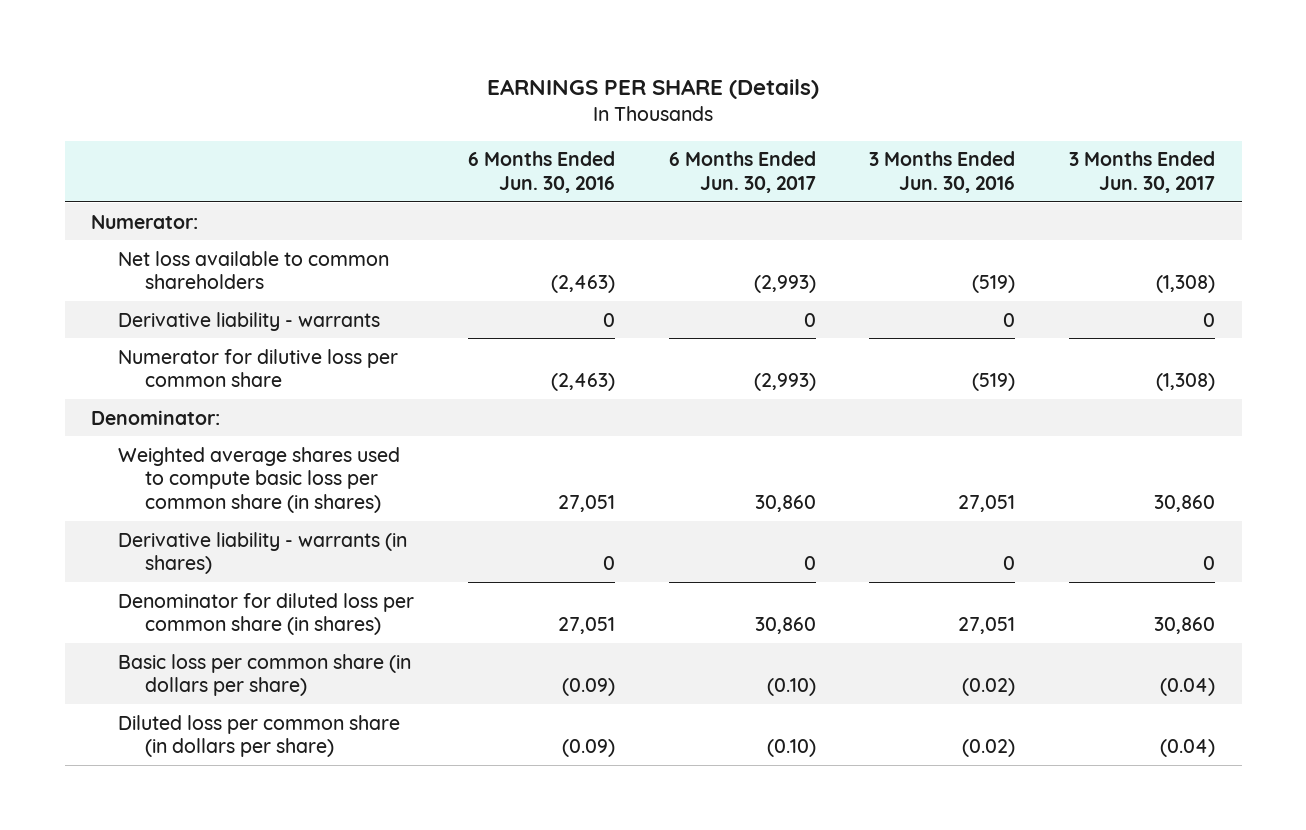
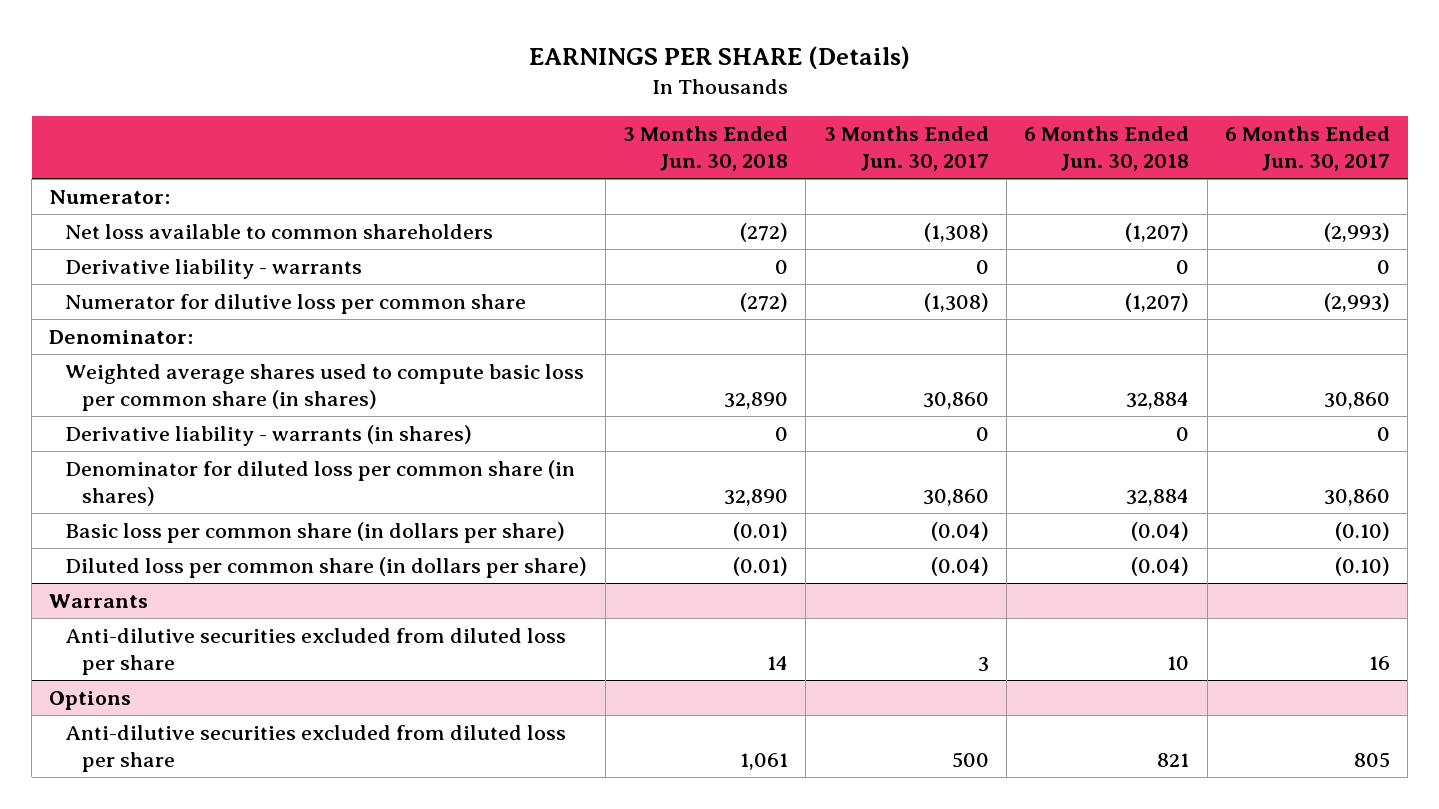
[468,151,616,194] 6 Months Ended Jun. 30, 2016 -> none
[869,151,1016,194] 3 Months Ended Jun. 30, 2016 -> none
none -> [623,125,789,172] 3 Months Ended Jun. 30, 2018
none -> [1024,125,1190,172] 6 Months Ended Jun. 30, 2018
none -> [49,593,149,608] Warrants
none -> [65,627,567,676] Anti-dilutive securities excluded from diluted loss per share
none -> [49,690,132,710] Options
none -> [65,724,567,773] Anti-dilutive securities excluded from diluted loss per share

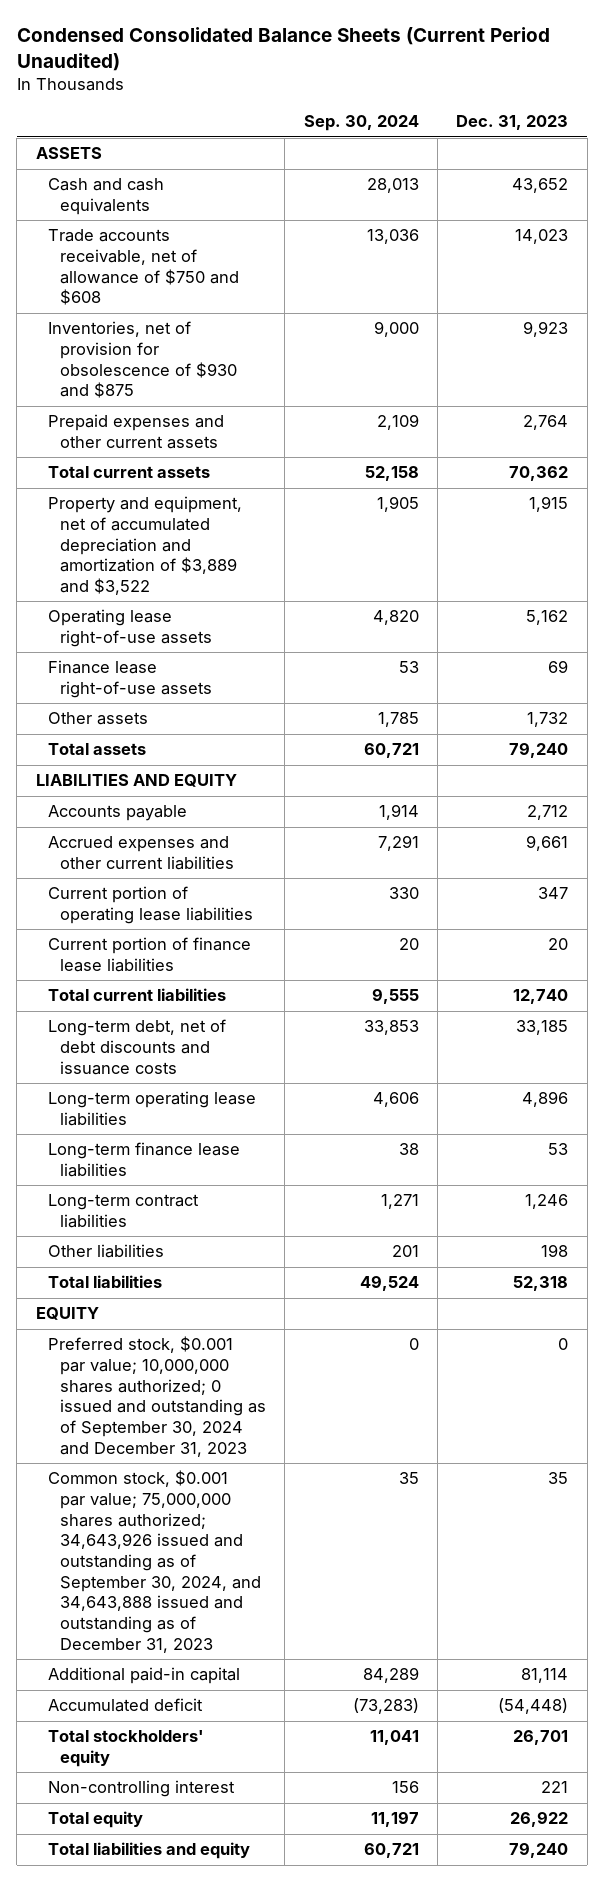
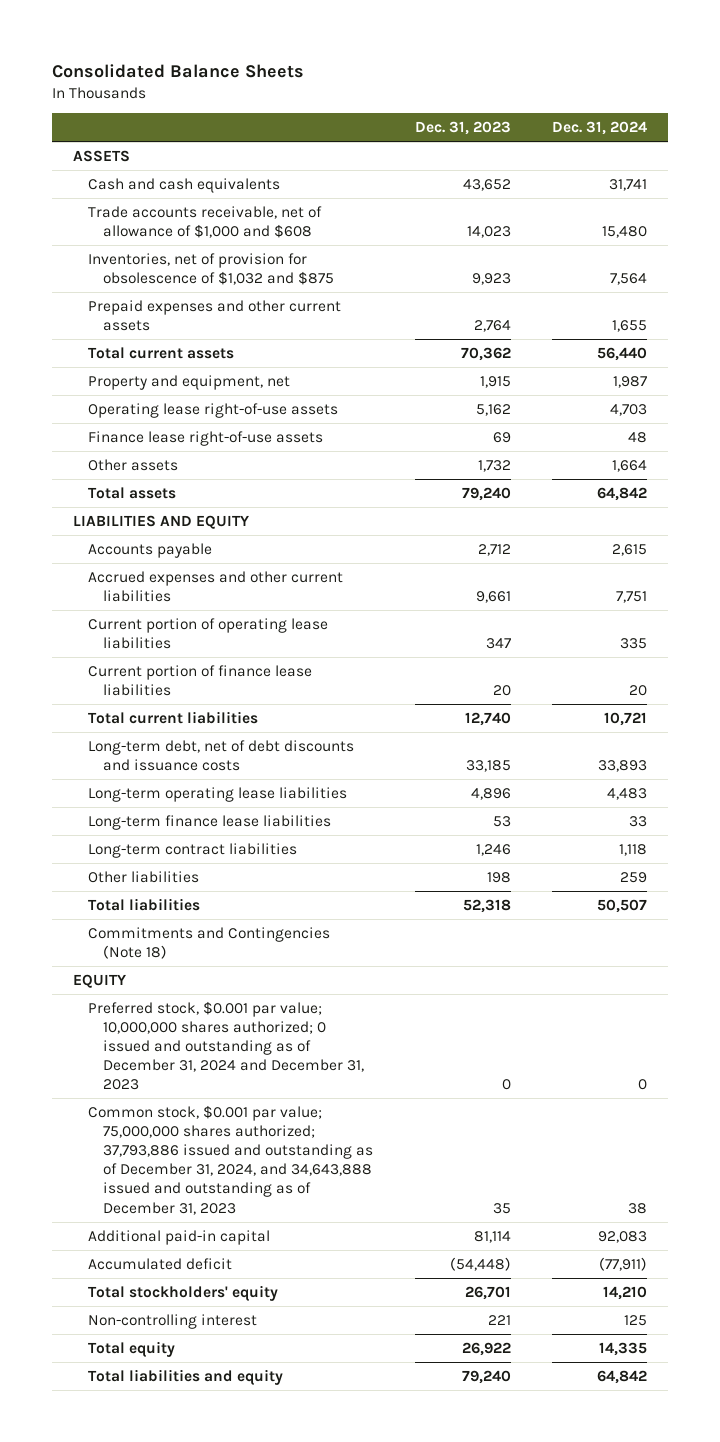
[16,27,550,71] Condensed Consolidated Balance Sheets (Current Period Unaudited) -> [52,63,305,78] Consolidated Balance Sheets
[303,115,419,132] Sep. 30, 2024 -> none
none -> [551,121,647,136] Dec. 31, 2024
[47,229,239,306] Trade accounts receivable, net of allowance of $750 and $608 -> [88,205,323,238] Trade accounts receivable, net of allowance of $1,000 and $608
[47,321,237,399] Inventories, net of provision for obsolescence of $930 and $875 -> [88,252,335,285] Inventories, net of provision for obsolescence of $1,032 and $875
[47,496,242,596] Property and equipment, net of accumulated depreciation and amortization of $3,889 and $3,522 -> [88,374,291,390] Property and equipment, net
none -> [88,926,331,959] Commitments and Contingencies (Note 18)
[47,1336,266,1457] Preferred stock, $0.001 par value; 10,000,000 shares authorized; 0 issued and outstanding as of September 30, 2024 and December 31, 2023 -> [88,1000,365,1091] Preferred stock, $0.001 par value; 10,000,000 shares authorized; 0 issued and outstanding as of December 31, 2024 and December 31, 2023
[47,1470,261,1653] Common stock, $0.001 par value; 75,000,000 shares authorized; 34,643,926 issued and outstanding as of September 30, 2024, and 34,643,888 issued and outstanding as of December 31, 2023 -> [88,1104,374,1215] Common stock, $0.001 par value; 75,000,000 shares authorized; 37,793,886 issued and outstanding as of December 31, 2024, and 34,643,888 issued and outstanding as of December 31, 2023

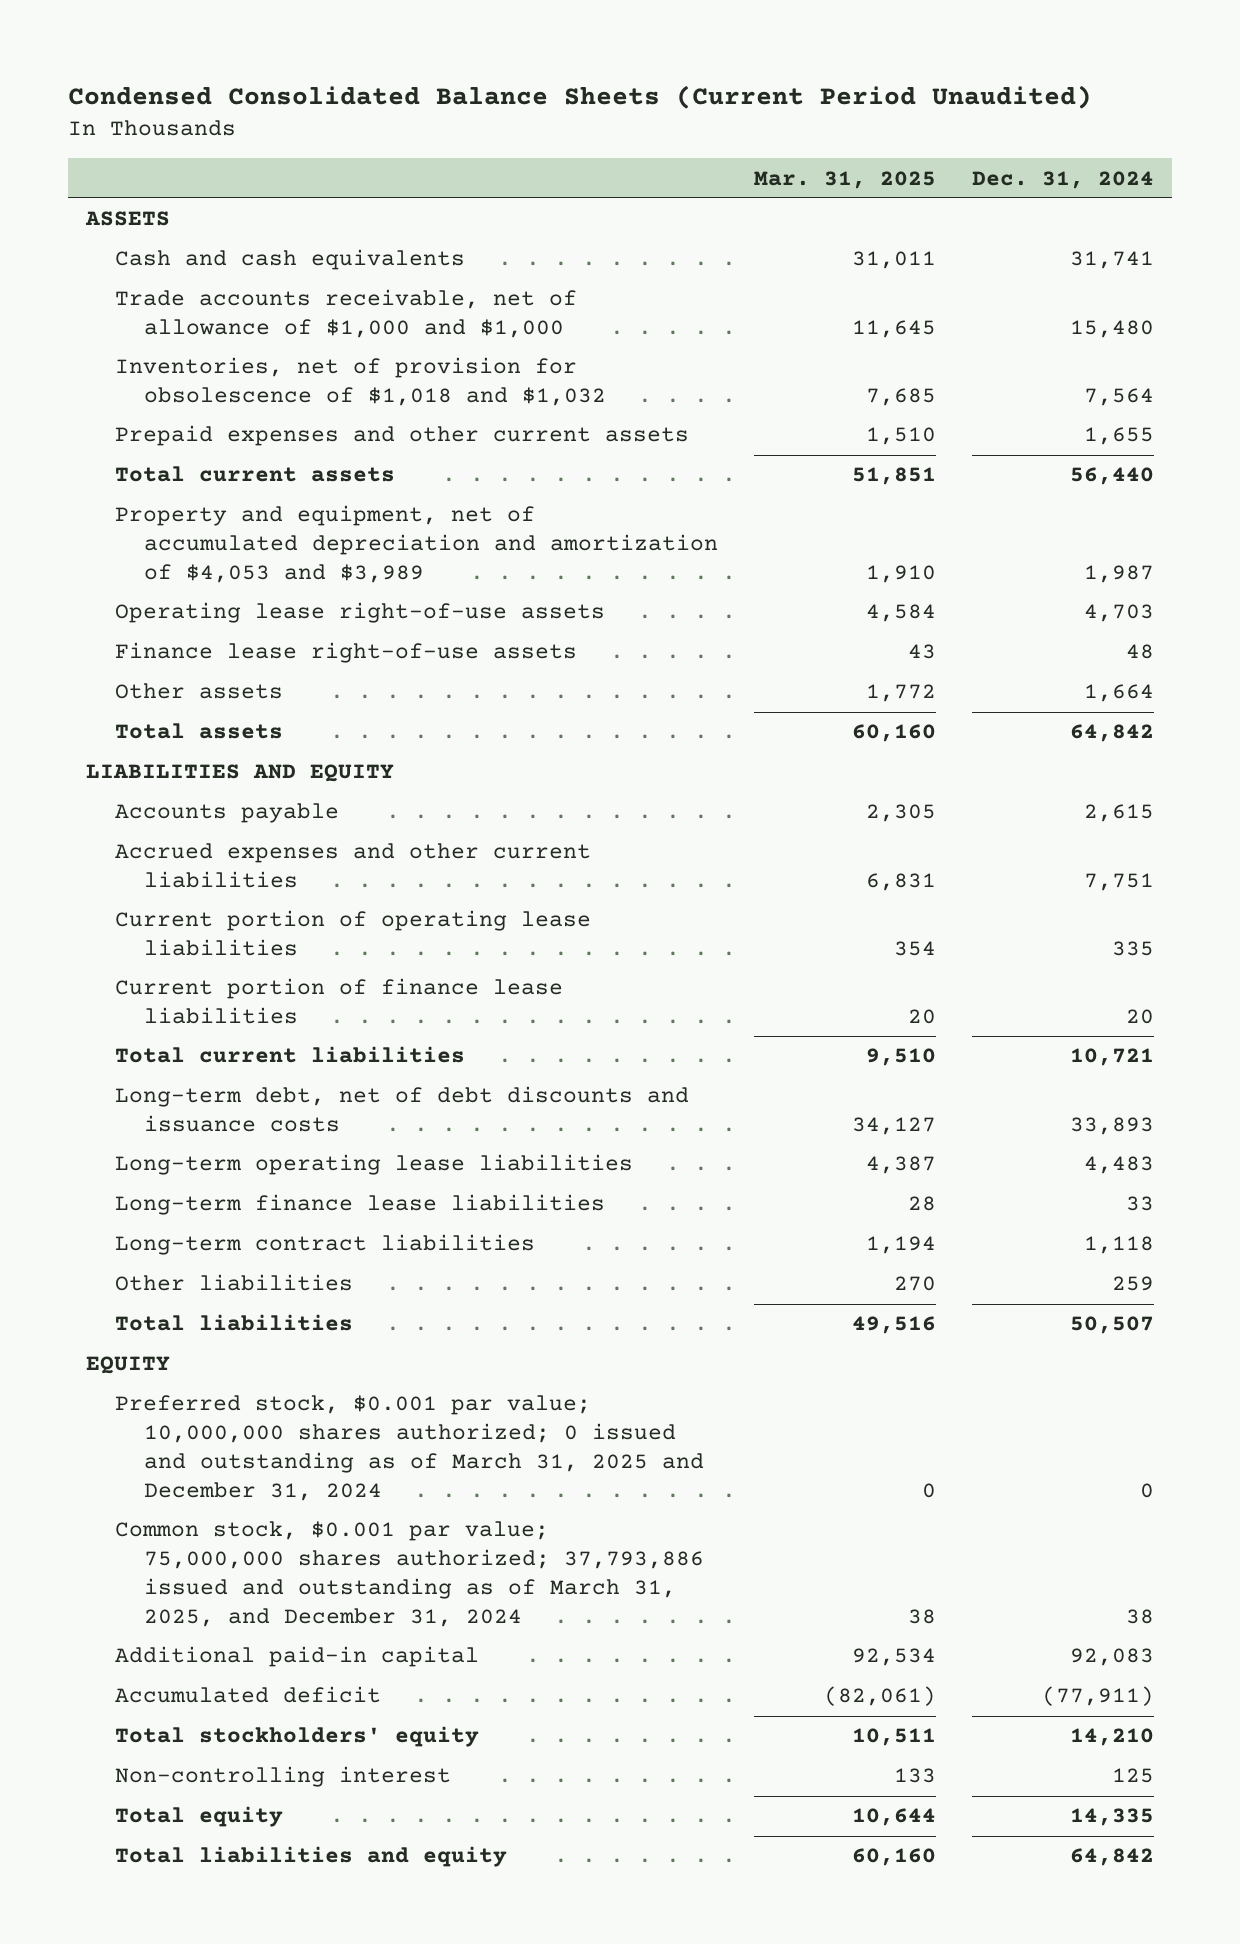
[52,63,305,78] Consolidated Balance Sheets -> [67,84,1092,109] Condensed Consolidated Balance Sheets (Current Period Unaudited)
[414,121,511,136] Dec. 31, 2023 -> none
none -> [753,170,936,189] Mar. 31, 2025
[88,205,323,238] Trade accounts receivable, net of allowance of $1,000 and $608 -> [114,289,577,339] Trade accounts receivable, net of allowance of $1,000 and $1,000
[88,252,335,285] Inventories, net of provision for obsolescence of $1,032 and $875 -> [114,357,606,407] Inventories, net of provision for obsolescence of $1,018 and $1,032
[88,374,291,390] Property and equipment, net -> [114,505,718,584] Property and equipment, net of accumulated depreciation and amortization of $4,053 and $3,989
[88,926,331,959] Commitments and Contingencies (Note 18) -> none
[88,1000,365,1091] Preferred stock, $0.001 par value; 10,000,000 shares authorized; 0 issued and outstanding as of December 31, 2024 and December 31, 2023 -> [114,1395,704,1502] Preferred stock, $0.001 par value; 10,000,000 shares authorized; 0 issued and outstanding as of March 31, 2025 and December 31, 2024
[88,1104,374,1215] Common stock, $0.001 par value; 75,000,000 shares authorized; 37,793,886 issued and outstanding as of December 31, 2024, and 34,643,888 issued and outstanding as of December 31, 2023 -> [114,1521,704,1628] Common stock, $0.001 par value; 75,000,000 shares authorized; 37,793,886 issued and outstanding as of March 31, 2025, and December 31, 2024

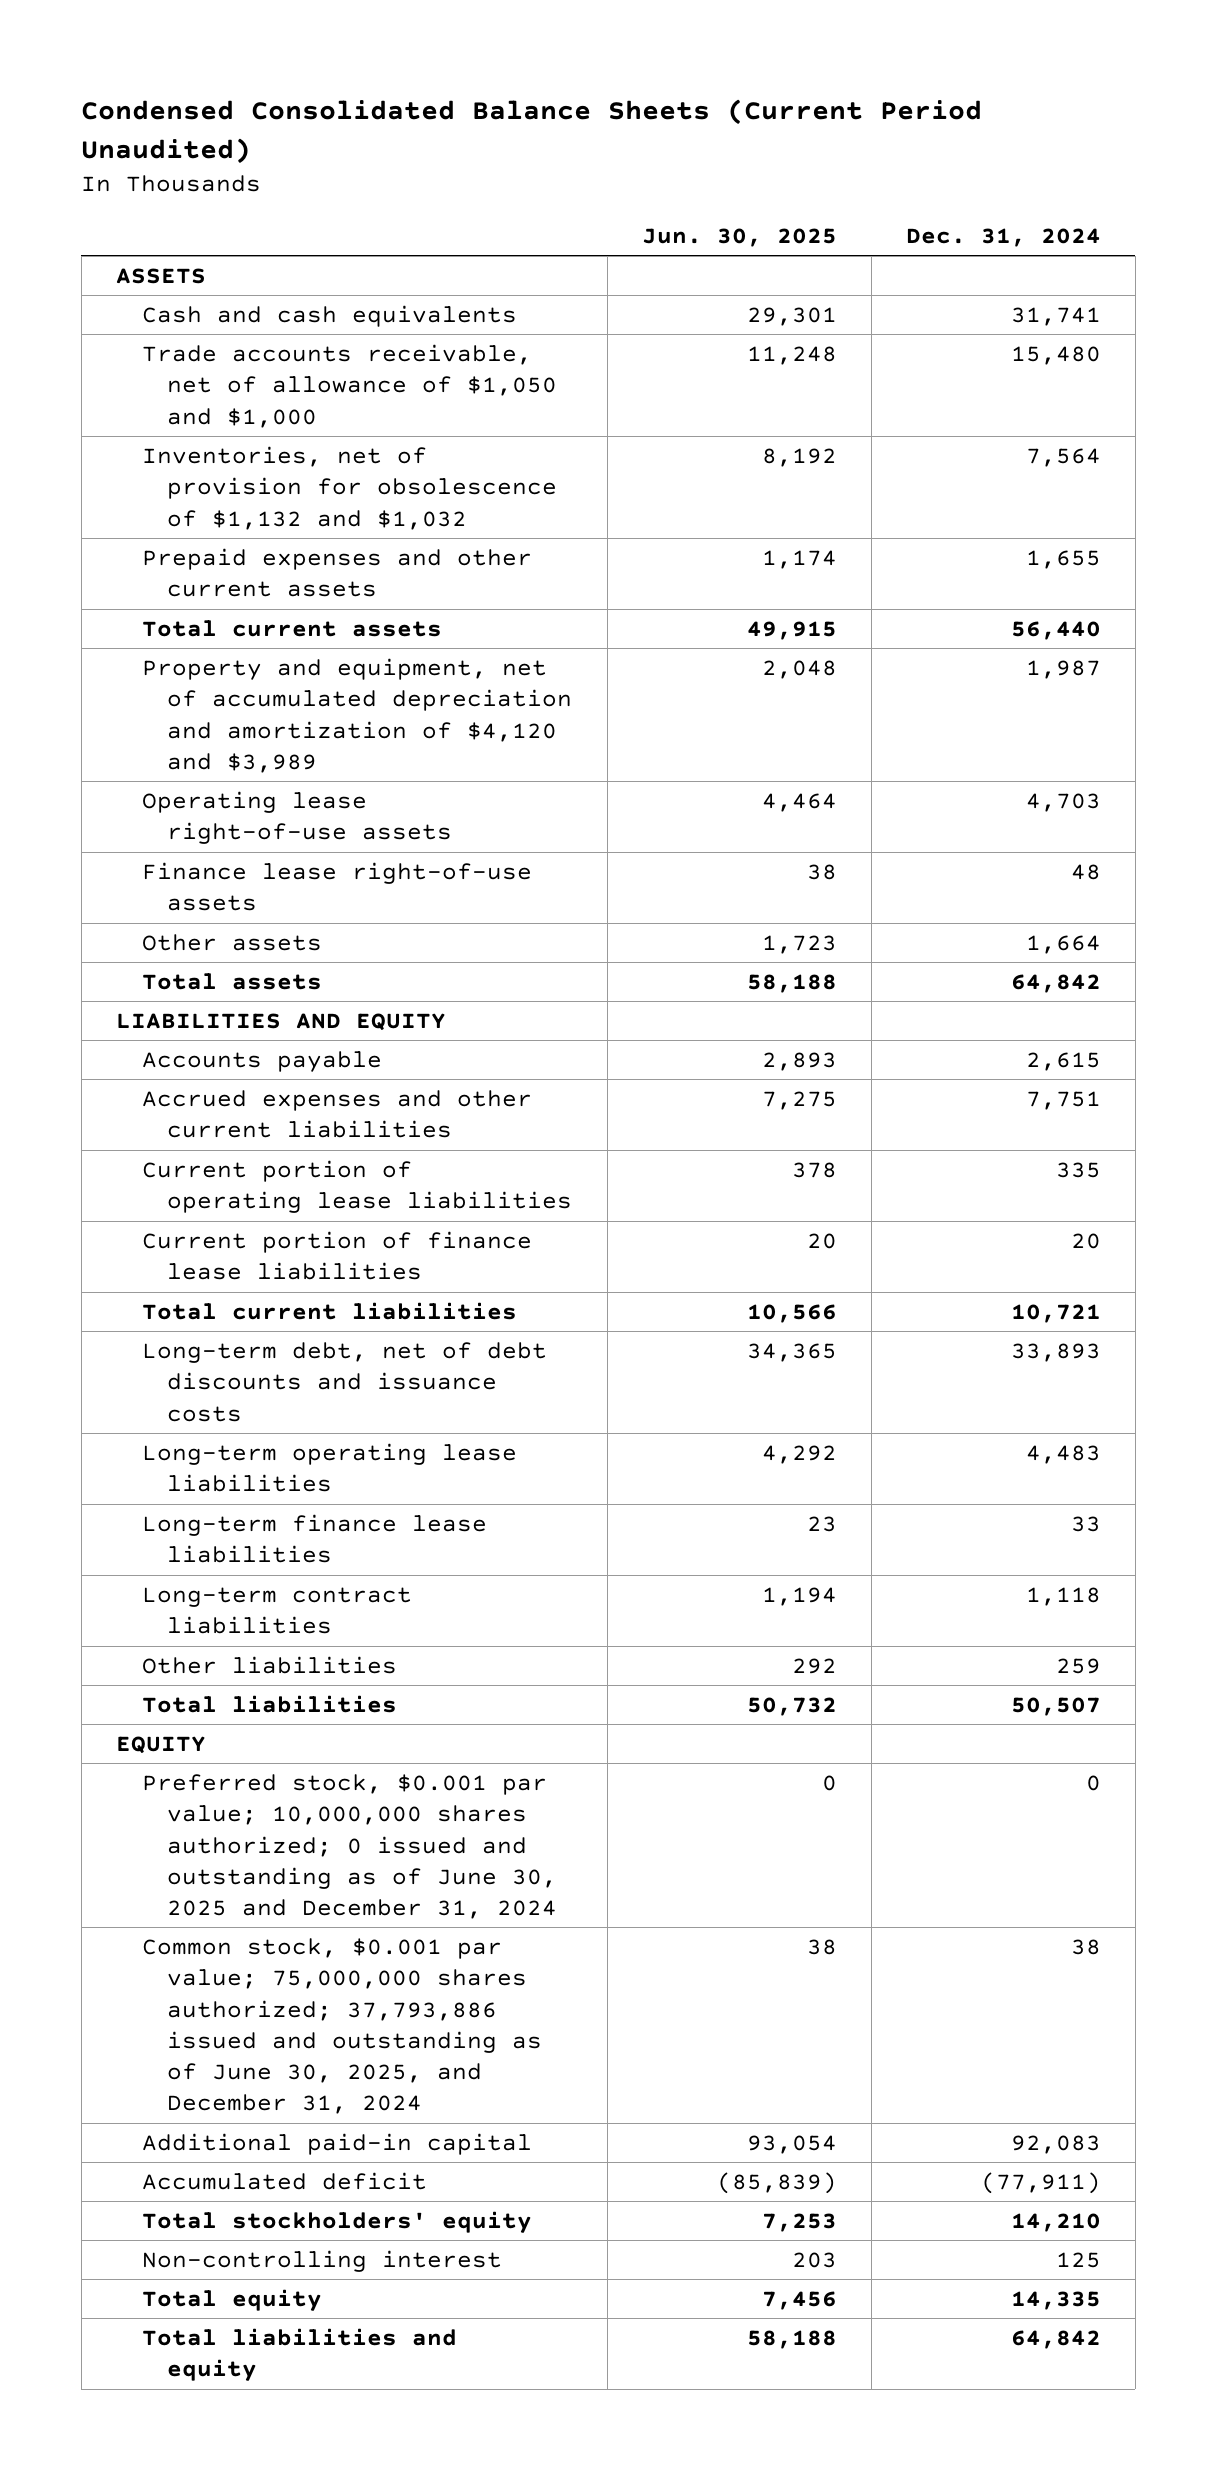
[753,170,936,189] Mar. 31, 2025 -> none
none -> [641,227,837,247] Jun. 30, 2025
[114,289,577,339] Trade accounts receivable, net of allowance of $1,000 and $1,000 -> [141,344,558,428] Trade accounts receivable, net of allowance of $1,050 and $1,000
[114,357,606,407] Inventories, net of provision for obsolescence of $1,018 and $1,032 -> [141,446,558,530] Inventories, net of provision for obsolescence of $1,132 and $1,032
[114,505,718,584] Property and equipment, net of accumulated depreciation and amortization of $4,053 and $3,989 -> [141,658,573,773] Property and equipment, net of accumulated depreciation and amortization of $4,120 and $3,989
[114,1395,704,1502] Preferred stock, $0.001 par value; 10,000,000 shares authorized; 0 issued and outstanding as of March 31, 2025 and December 31, 2024 -> [141,1774,558,1919] Preferred stock, $0.001 par value; 10,000,000 shares authorized; 0 issued and outstanding as of June 30, 2025 and December 31, 2024
[114,1521,704,1628] Common stock, $0.001 par value; 75,000,000 shares authorized; 37,793,886 issued and outstanding as of March 31, 2025, and December 31, 2024 -> [141,1938,543,2115] Common stock, $0.001 par value; 75,000,000 shares authorized; 37,793,886 issued and outstanding as of June 30, 2025, and December 31, 2024

